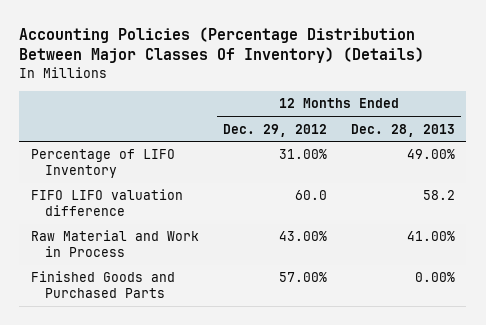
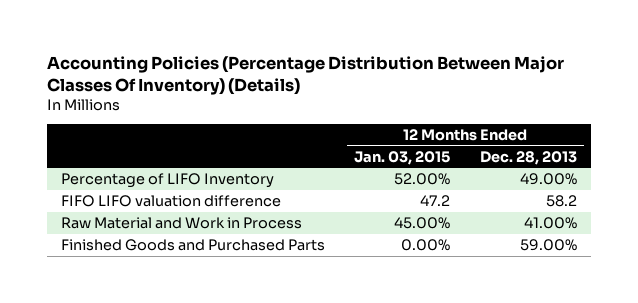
[222,123,327,137] Dec. 29, 2012 -> none
none -> [354,150,451,165] Jan. 03, 2015
[414,272,455,283] 0.00% -> [519,238,577,251] 59.00%

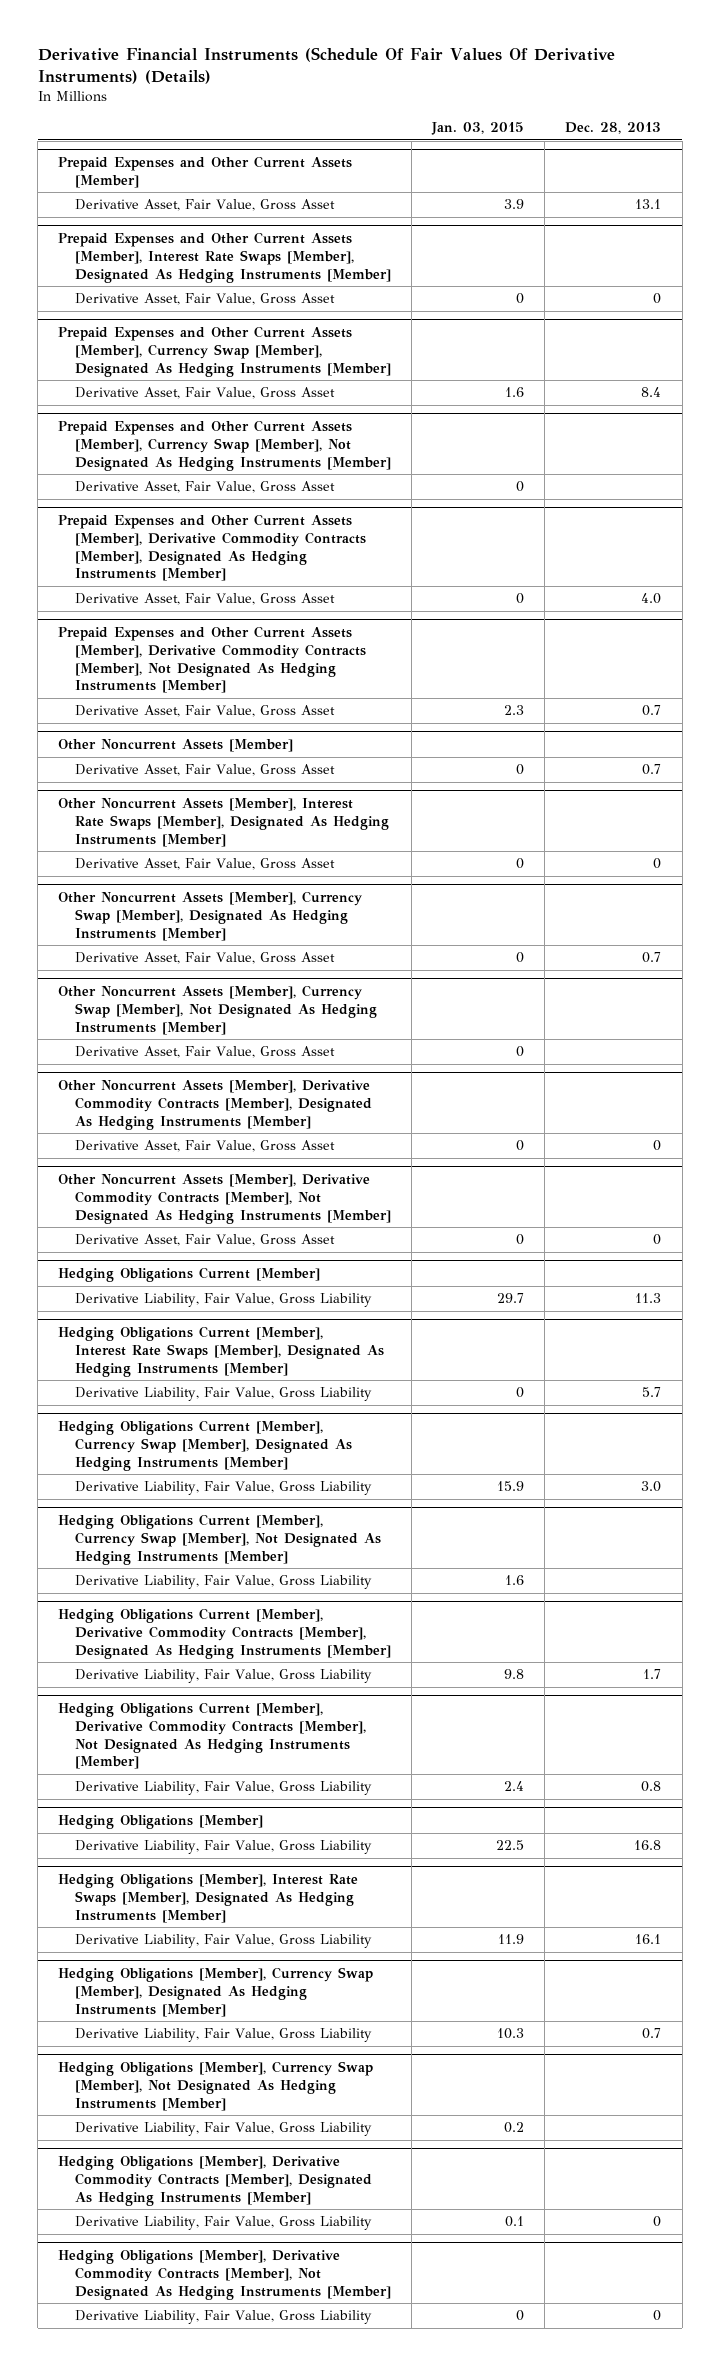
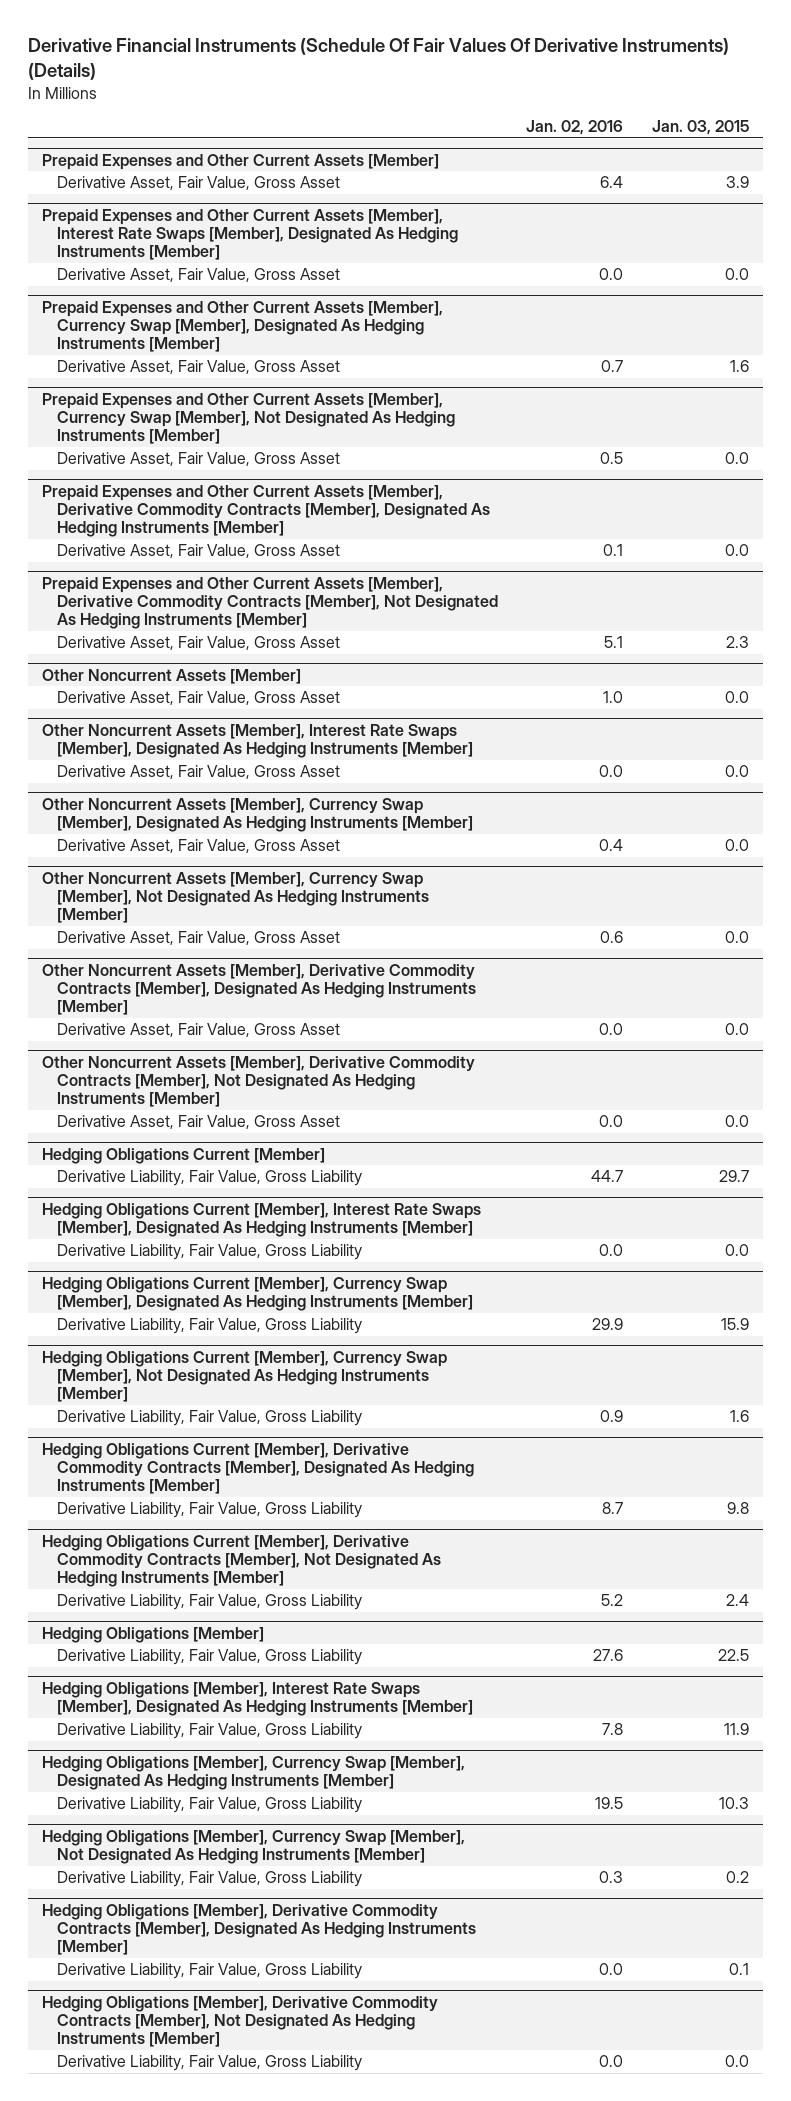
[565,122,662,135] Dec. 28, 2013 -> none
none -> [526,119,624,135] Jan. 02, 2016
[516,293,525,305] 0 -> [724,268,749,281] 0.0
[516,481,525,493] 0 -> [724,452,749,465] 0.0
[516,593,525,605] 0 -> [724,544,749,557] 0.0
[516,764,525,776] 0 -> [724,691,749,704] 0.0
[516,858,525,870] 0 -> [724,765,749,778] 0.0
[516,952,525,964] 0 -> [724,839,749,852] 0.0
[516,1046,525,1058] 0 -> [724,931,749,944] 0.0
[516,1140,525,1152] 0 -> [724,1023,749,1036] 0.0
[516,1234,525,1246] 0 -> [724,1115,749,1128] 0.0
[516,1387,525,1399] 0 -> [724,1244,749,1257] 0.0
[516,2310,525,2322] 0 -> [724,2055,749,2068] 0.0

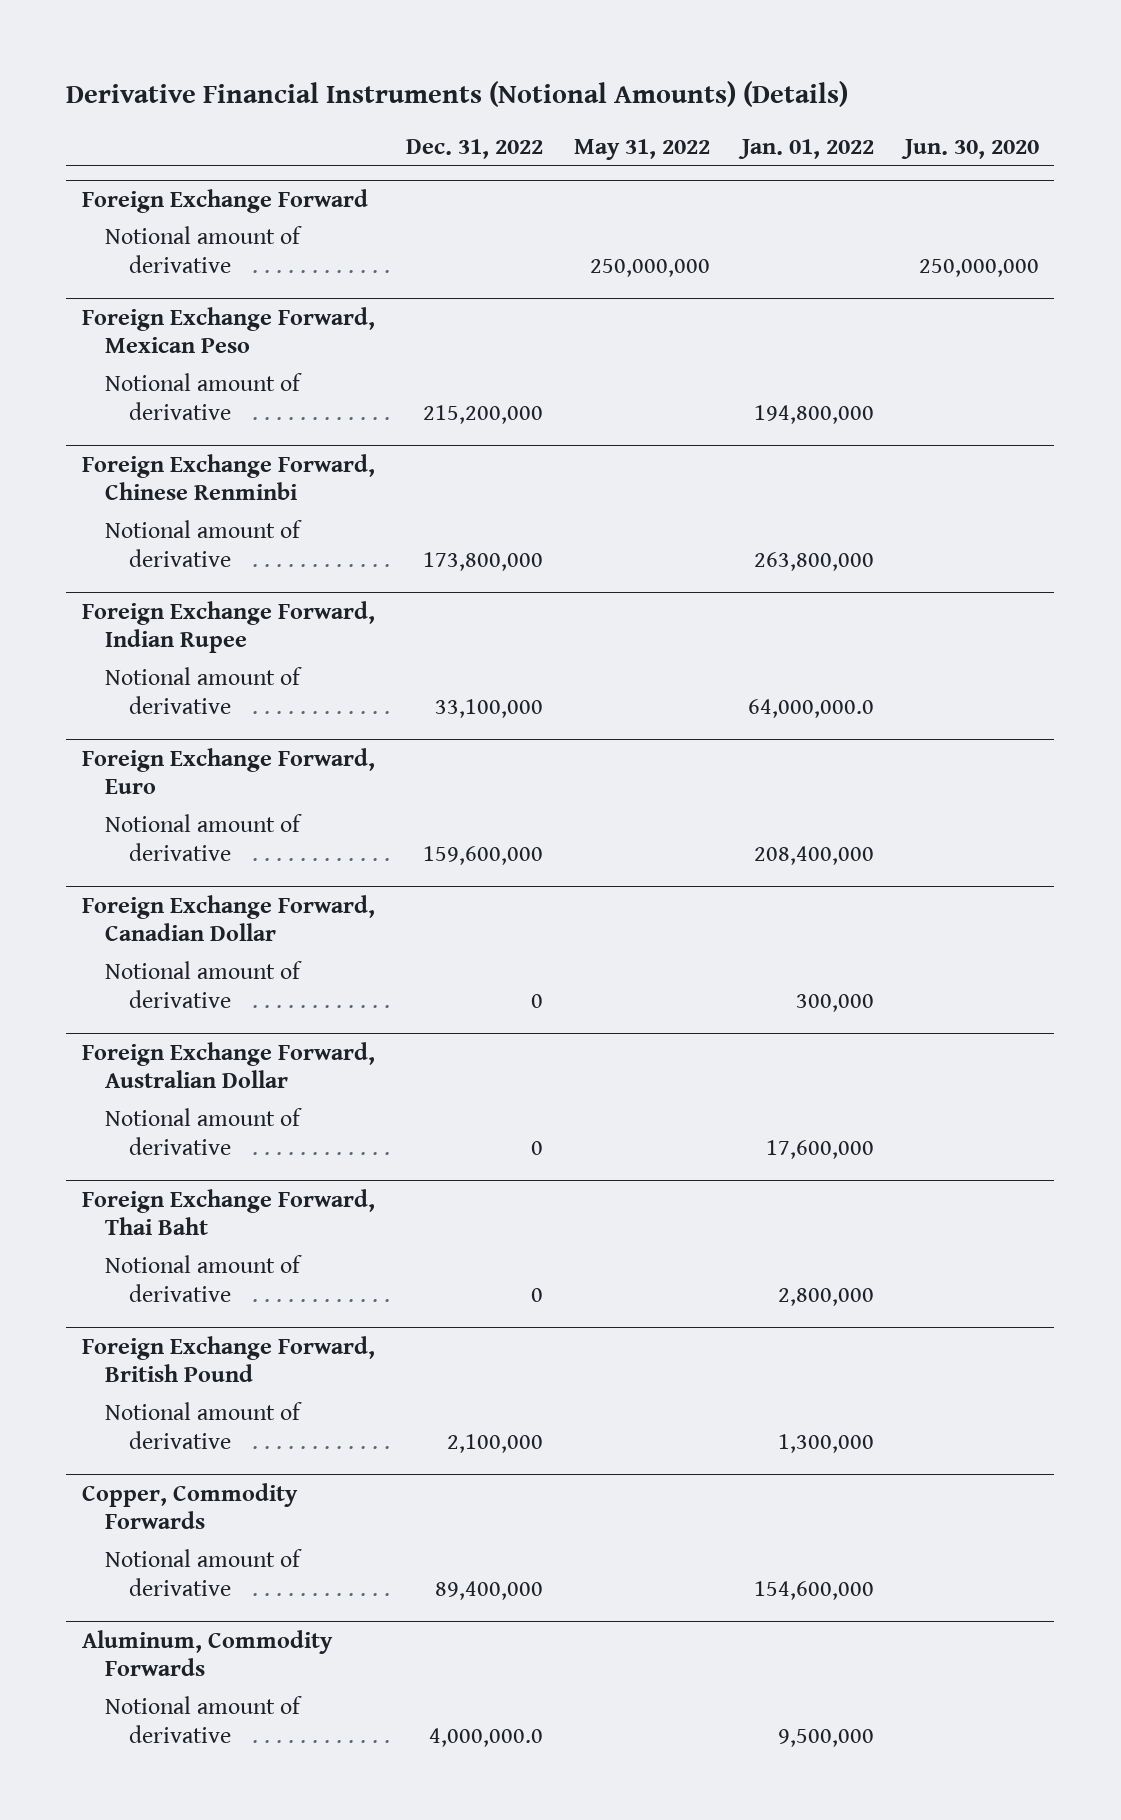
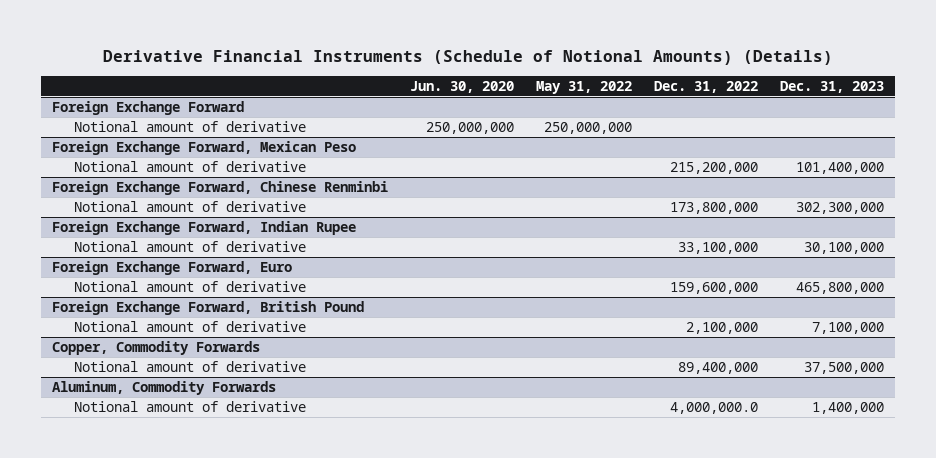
[66,81,849,108] Derivative Financial Instruments (Notional Amounts) (Details) -> [103,50,834,66] Derivative Financial Instruments (Schedule of Notional Amounts) (Details)
[737,138,874,159] Jan. 01, 2022 -> none
none -> [780,81,885,94] Dec. 31, 2023
[81,894,375,942] Foreign Exchange Forward, Canadian Dollar -> none
[105,961,303,1008] Notional amount of derivative -> none
[81,1041,375,1089] Foreign Exchange Forward, Australian Dollar -> none
[105,1108,303,1155] Notional amount of derivative -> none
[81,1188,375,1236] Foreign Exchange Forward, Thai Baht -> none
[105,1255,303,1302] Notional amount of derivative -> none

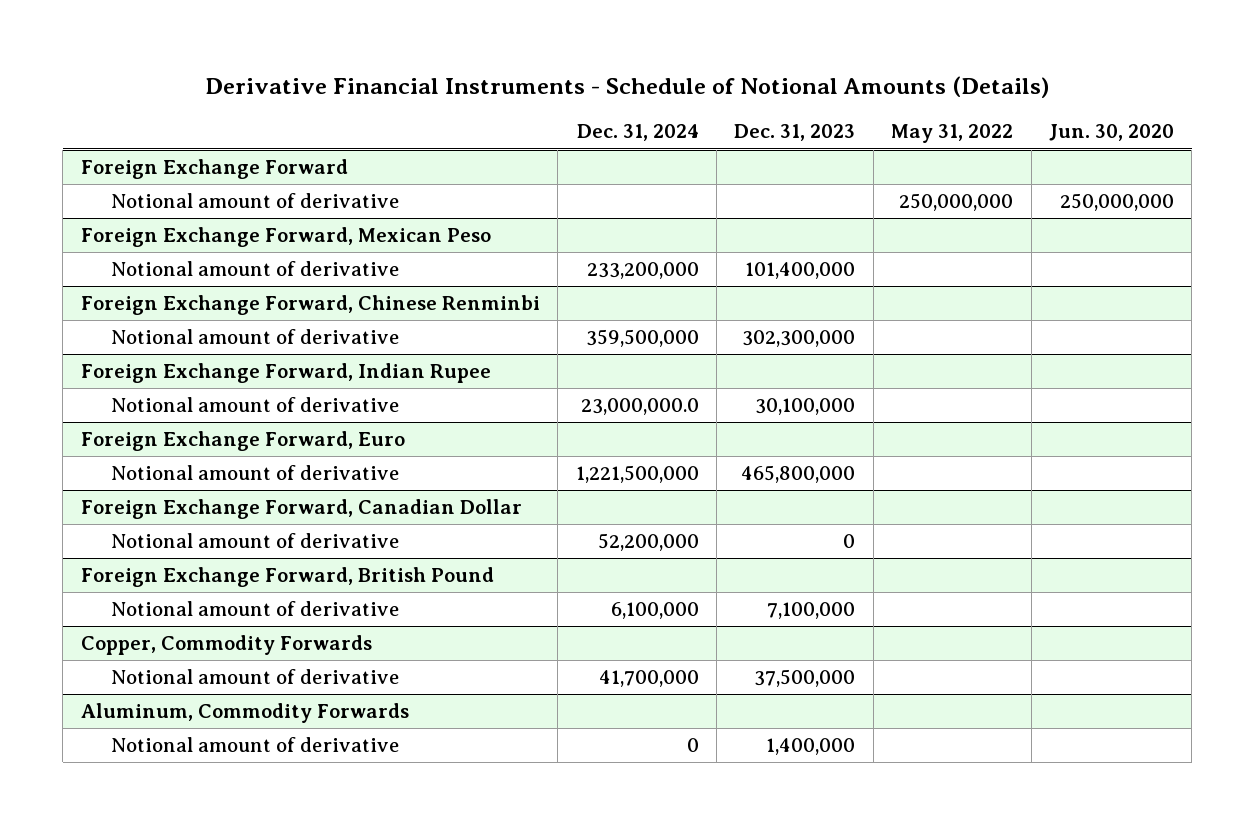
[103,50,834,66] Derivative Financial Instruments (Schedule of Notional Amounts) (Details) -> [205,76,1050,99] Derivative Financial Instruments - Schedule of Notional Amounts (Details)
[654,81,759,94] Dec. 31, 2022 -> none
none -> [576,124,699,142] Dec. 31, 2024
none -> [80,499,522,520] Foreign Exchange Forward, Canadian Dollar
none -> [110,533,400,549] Notional amount of derivative

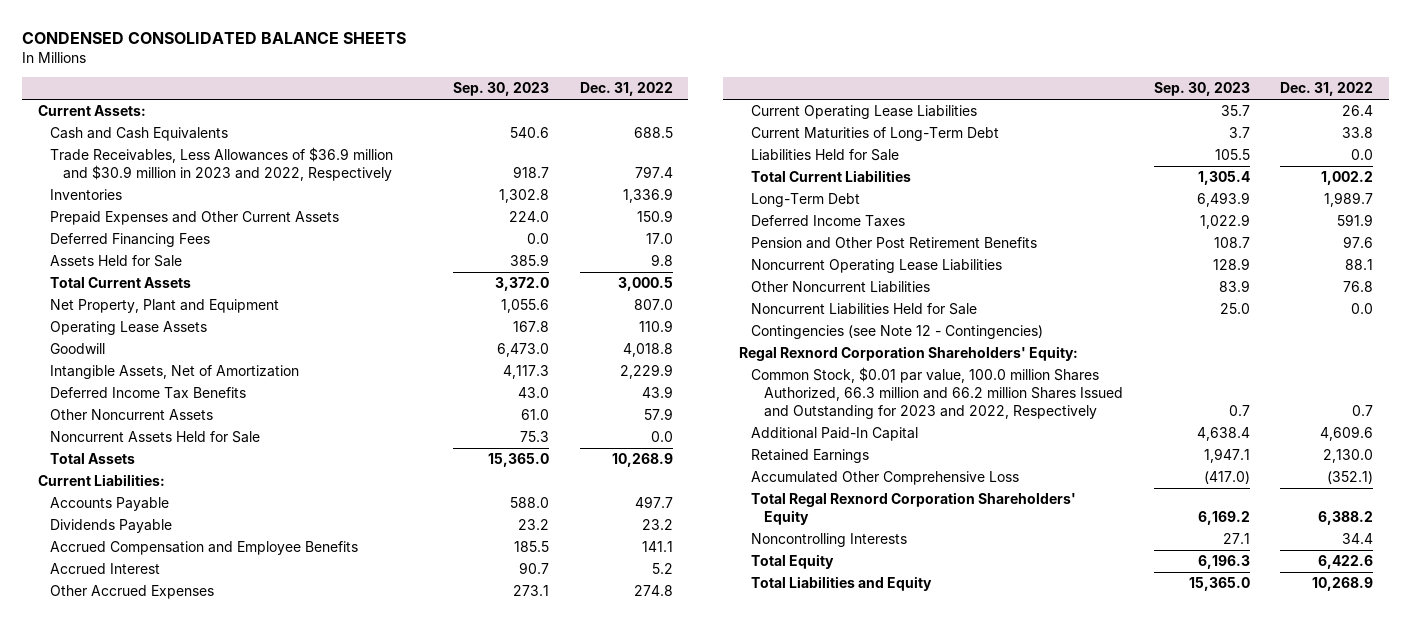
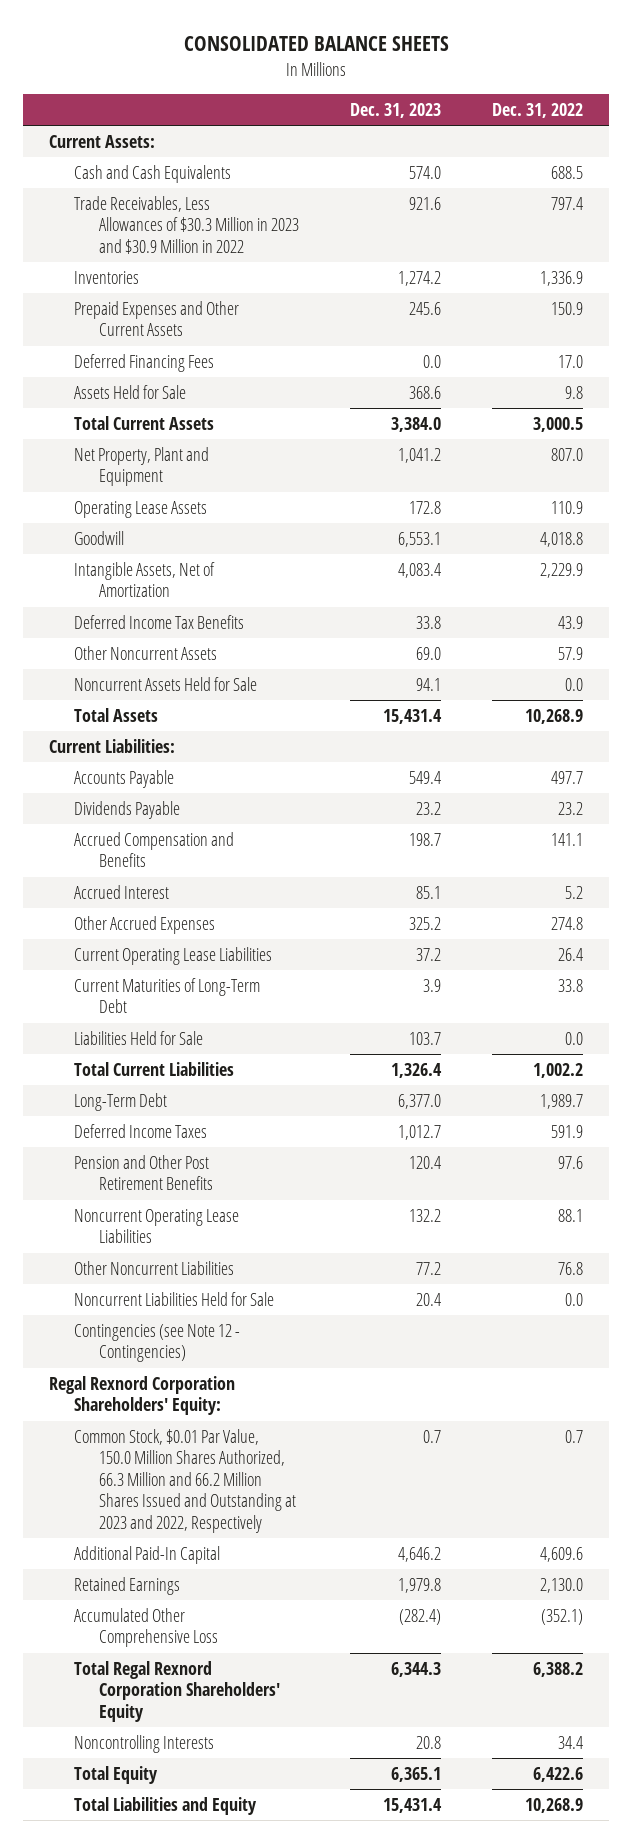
[22,32,407,45] CONDENSED CONSOLIDATED BALANCE SHEETS -> [184,36,450,52] CONSOLIDATED BALANCE SHEETS
[452,82,549,97] Sep. 30, 2023 -> none
none -> [349,102,441,118] Dec. 31, 2023
[50,147,394,182] Trade Receivables, Less Allowances of $36.9 million and $30.9 million in 2023 and 2022, Respectively -> [73,196,299,254] Trade Receivables, Less Allowances of $30.3 Million in 2023 and $30.9 Million in 2022
[50,541,359,556] Accrued Compensation and Employee Benefits -> [73,832,234,868] Accrued Compensation and Benefits
[751,367,1123,419] Common Stock, $0.01 par value, 100.0 million Shares Authorized, 66.3 million and 66.2 million Shares Issued and Outstanding for 2023 and 2022, Respectively -> [73,1429,296,1533] Common Stock, $0.01 Par Value, 150.0 Million Shares Authorized, 66.3 Million and 66.2 Million Shares Issued and Outstanding at 2023 and 2022, Respectively

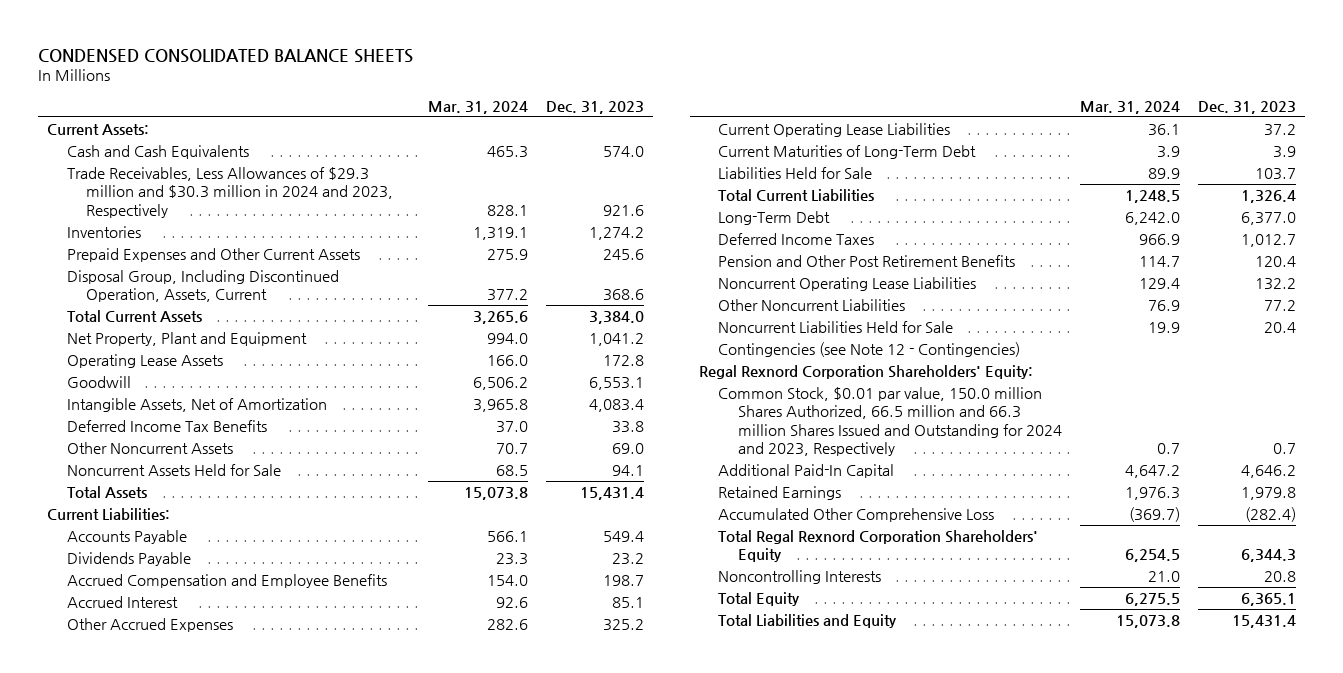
[184,36,450,52] CONSOLIDATED BALANCE SHEETS -> [38,48,414,63] CONDENSED CONSOLIDATED BALANCE SHEETS
[492,102,584,118] Dec. 31, 2022 -> none
none -> [428,100,529,114] Mar. 31, 2024
[73,196,299,254] Trade Receivables, Less Allowances of $30.3 Million in 2023 and $30.9 Million in 2022 -> [66,167,394,218] Trade Receivables, Less Allowances of $29.3 million and $30.3 million in 2024 and 2023, Respectively
[73,354,214,373] Deferred Financing Fees -> none
[73,385,186,400] Assets Held for Sale -> [66,270,339,303] Disposal Group, Including Discontinued Operation, Assets, Current
[73,832,234,868] Accrued Compensation and Benefits -> [66,574,387,589] Accrued Compensation and Employee Benefits
[73,1429,296,1533] Common Stock, $0.01 Par Value, 150.0 Million Shares Authorized, 66.3 Million and 66.2 Million Shares Issued and Outstanding at 2023 and 2022, Respectively -> [718,387,1063,457] Common Stock, $0.01 par value, 150.0 million Shares Authorized, 66.5 million and 66.3 million Shares Issued and Outstanding for 2024 and 2023, Respectively

